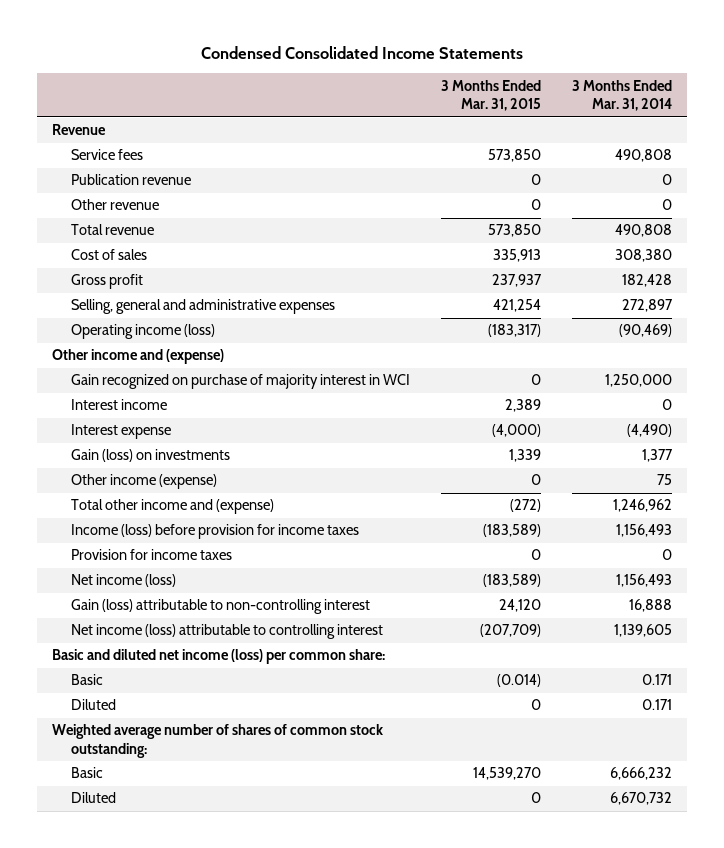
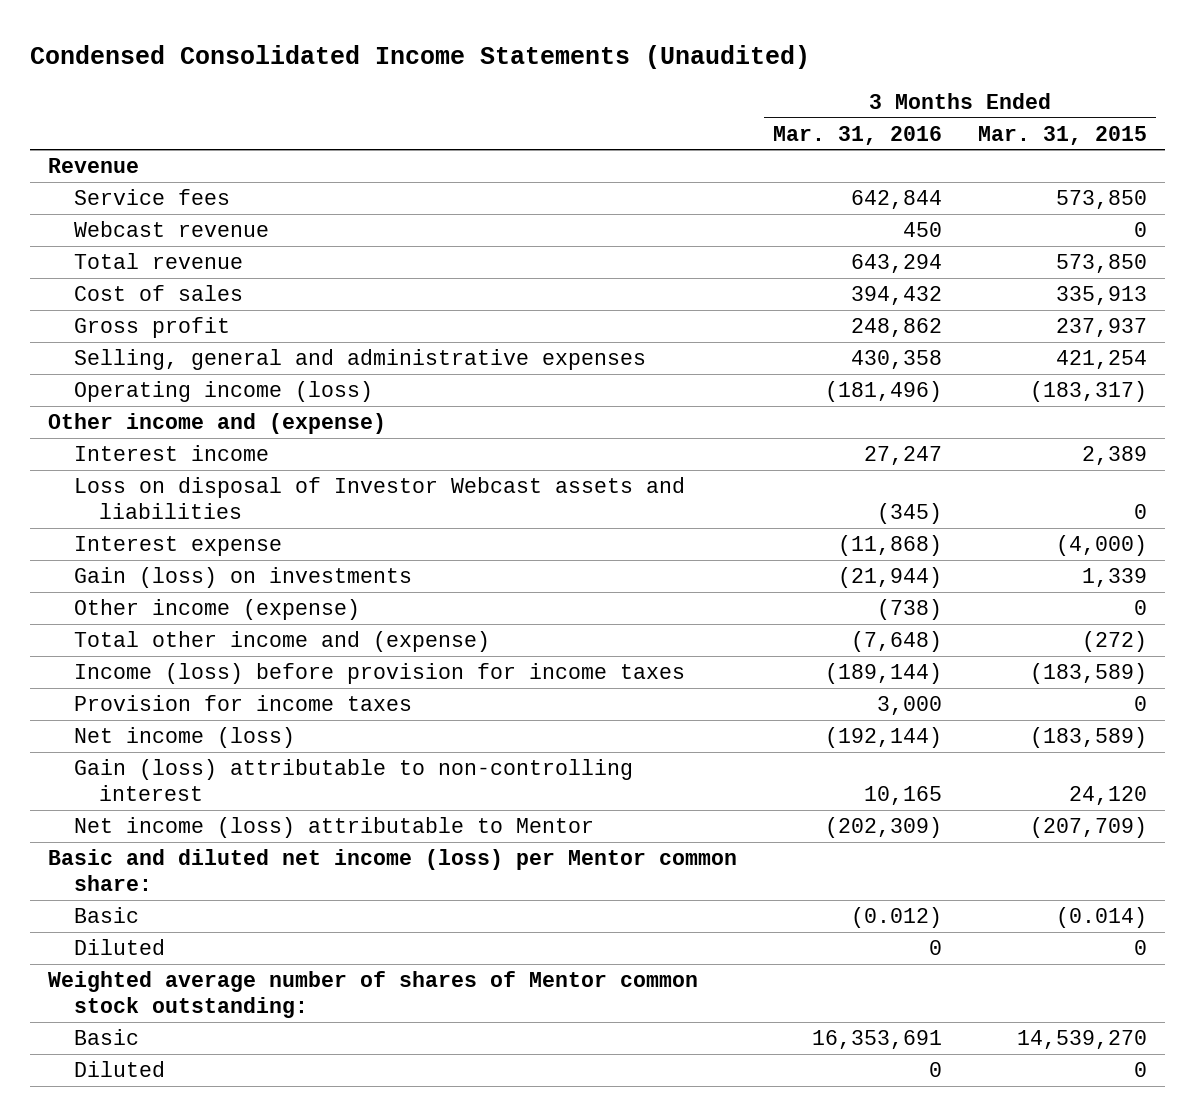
[200,45,523,59] Condensed Consolidated Income Statements -> [30,45,811,70] Condensed Consolidated Income Statements (Unaudited)
[571,79,672,112] 3 Months Ended Mar. 31, 2014 -> none
none -> [773,125,943,145] Mar. 31, 2016
[71,174,192,186] Publication revenue -> none
[71,199,160,211] Other revenue -> none
none -> [73,220,269,237] Webcast revenue
[71,374,411,390] Gain recognized on purchase of majority interest in WCI -> none
none -> [73,476,685,519] Loss on disposal of Investor Webcast assets and liabilities
[71,624,384,640] Net income (loss) attributable to controlling interest -> [73,816,594,838] Net income (loss) attributable to Mentor
[52,649,386,665] Basic and diluted net income (loss) per common share: -> [48,848,738,891] Basic and diluted net income (loss) per Mentor common share:
[52,724,384,758] Weighted average number of shares of common stock outstanding: -> [48,970,699,1018] Weighted average number of shares of Mentor common stock outstanding:

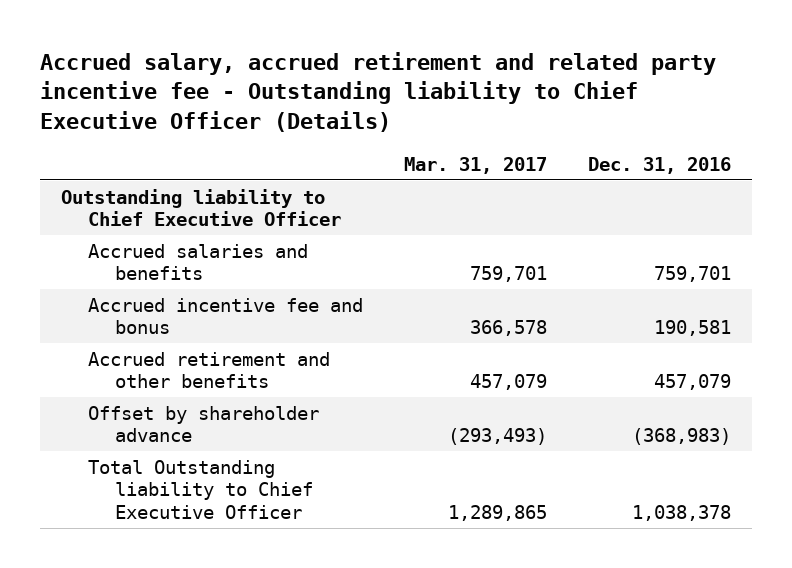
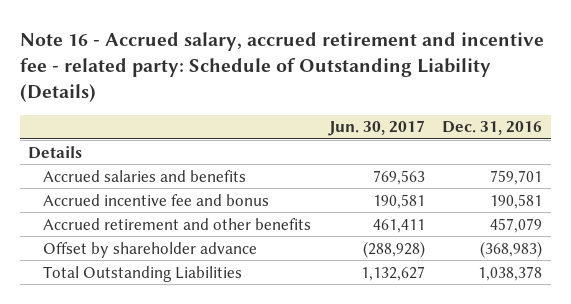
[40,51,717,132] Accrued salary, accrued retirement and related party incentive fee - Outstanding liability to Chief Executive Officer (Details) -> [19,31,544,102] Note 16 - Accrued salary, accrued retirement and incentive fee - related party: Schedule of Outstanding Liability (Details)
[404,156,548,174] Mar. 31, 2017 -> none
none -> [327,120,425,137] Jun. 30, 2017
[60,188,341,227] Outstanding liability to Chief Executive Officer -> none
none -> [28,145,83,159] Details
[87,459,313,519] Total Outstanding liability to Chief Executive Officer -> [43,265,243,282] Total Outstanding Liabilities

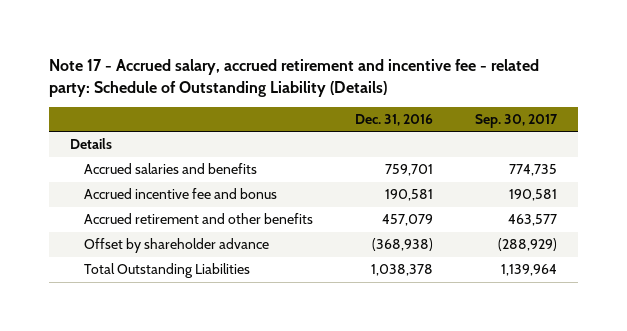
[19,31,544,102] Note 16 - Accrued salary, accrued retirement and incentive fee - related party: Schedule of Outstanding Liability (Details) -> [48,58,539,97] Note 17 - Accrued salary, accrued retirement and incentive fee - related party: Schedule of Outstanding Liability (Details)
[327,120,425,137] Jun. 30, 2017 -> none
none -> [475,113,559,128] Sep. 30, 2017
[480,240,543,258] (368,983) -> [372,238,434,252] (368,938)

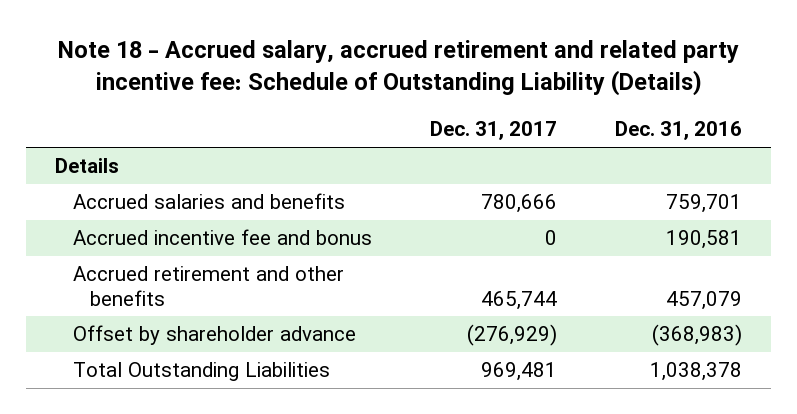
[48,58,539,97] Note 17 - Accrued salary, accrued retirement and incentive fee - related party: Schedule of Outstanding Liability (Details) -> [57,40,739,97] Note 18 - Accrued salary, accrued retirement and related party incentive fee: Schedule of Outstanding Liability (Details)
[475,113,559,128] Sep. 30, 2017 -> none
none -> [429,121,557,141] Dec. 31, 2017
[372,238,434,252] (368,938) -> [651,324,742,347] (368,983)

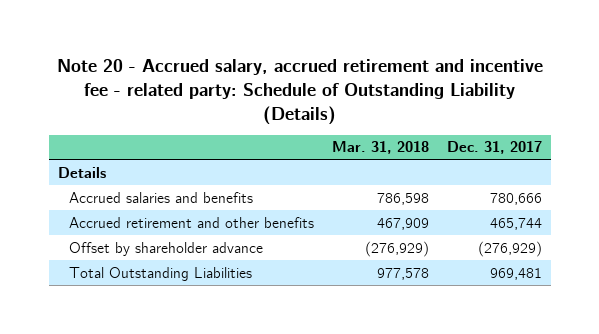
[57,40,739,97] Note 18 - Accrued salary, accrued retirement and related party incentive fee: Schedule of Outstanding Liability (Details) -> [56,59,543,125] Note 20 - Accrued salary, accrued retirement and incentive fee - related party: Schedule of Outstanding Liability (Details)
[614,121,742,141] Dec. 31, 2016 -> none
none -> [331,141,429,155] Mar. 31, 2018
[72,229,372,246] Accrued incentive fee and bonus -> none

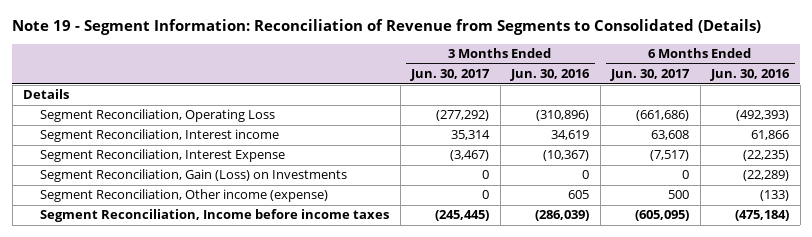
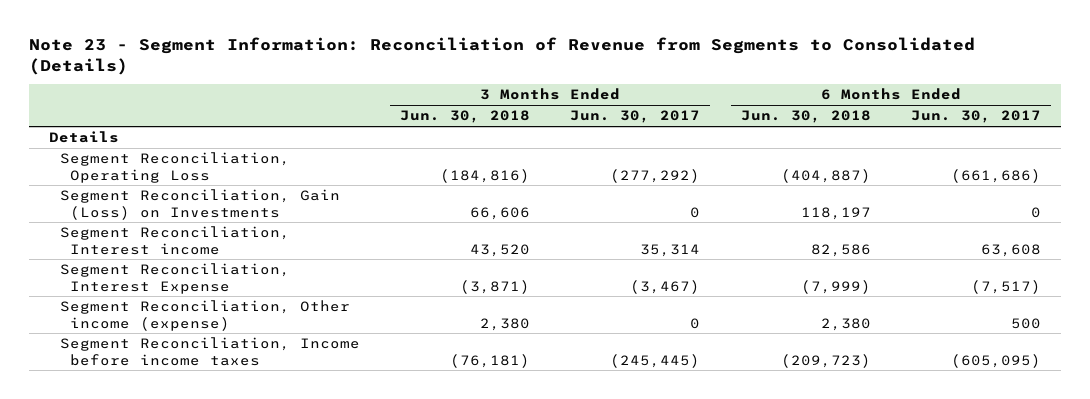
[12,19,762,36] Note 19 - Segment Information: Reconciliation of Revenue from Segments to Consolidated (Details) -> [28,36,975,75] Note 23 - Segment Information: Reconciliation of Revenue from Segments to Consolidated (Details)
[510,69,591,82] Jun. 30, 2016 -> none
[710,69,791,82] Jun. 30, 2016 -> none
none -> [399,110,530,124] Jun. 30, 2018
none -> [740,110,871,124] Jun. 30, 2018
[39,169,347,183] Segment Reconciliation, Gain (Loss) on Investments -> [59,189,340,220] Segment Reconciliation, Gain (Loss) on Investments

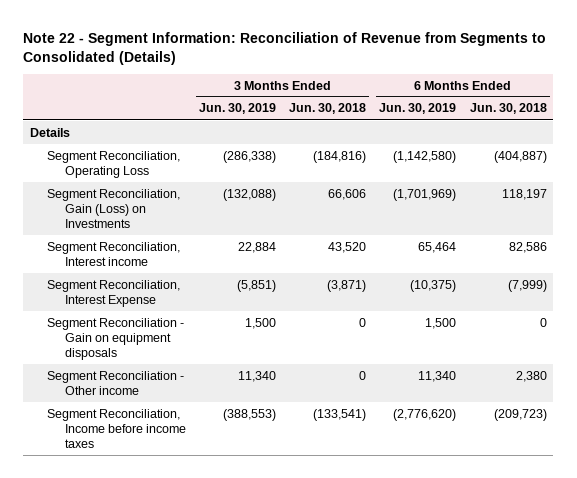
[28,36,975,75] Note 23 - Segment Information: Reconciliation of Revenue from Segments to Consolidated (Details) -> [23,31,547,65] Note 22 - Segment Information: Reconciliation of Revenue from Segments to Consolidated (Details)
[570,110,701,124] Jun. 30, 2017 -> none
[911,110,1042,124] Jun. 30, 2017 -> none
none -> [198,103,276,115] Jun. 30, 2019
none -> [379,103,457,115] Jun. 30, 2019
none -> [47,317,185,361] Segment Reconciliation - Gain on equipment disposals
[59,300,350,331] Segment Reconciliation, Other income (expense) -> [47,370,185,395] Segment Reconciliation - Other income
[479,317,530,331] 2,380 -> [359,370,367,380] 0
[449,353,530,368] (76,181) -> [313,408,367,421] (133,541)

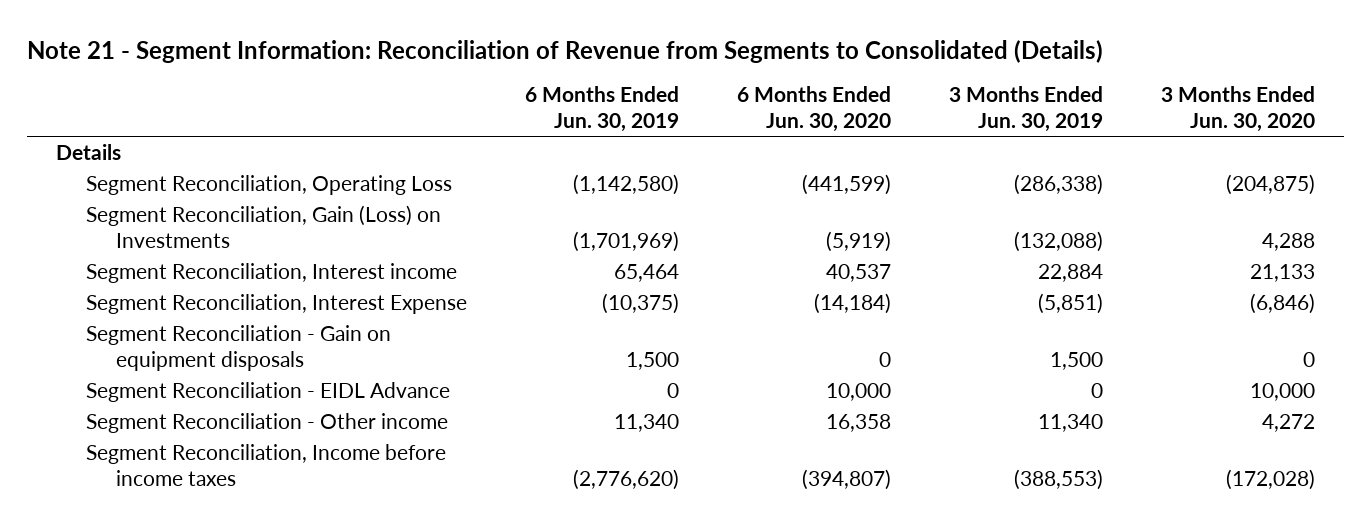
[23,31,547,65] Note 22 - Segment Information: Reconciliation of Revenue from Segments to Consolidated (Details) -> [27,39,1104,63] Note 21 - Segment Information: Reconciliation of Revenue from Segments to Consolidated (Details)
[289,103,367,115] Jun. 30, 2018 -> none
[469,103,547,115] Jun. 30, 2018 -> none
none -> [737,85,892,132] 6 Months Ended Jun. 30, 2020
none -> [1161,85,1316,132] 3 Months Ended Jun. 30, 2020
none -> [85,381,450,402] Segment Reconciliation - EIDL Advance

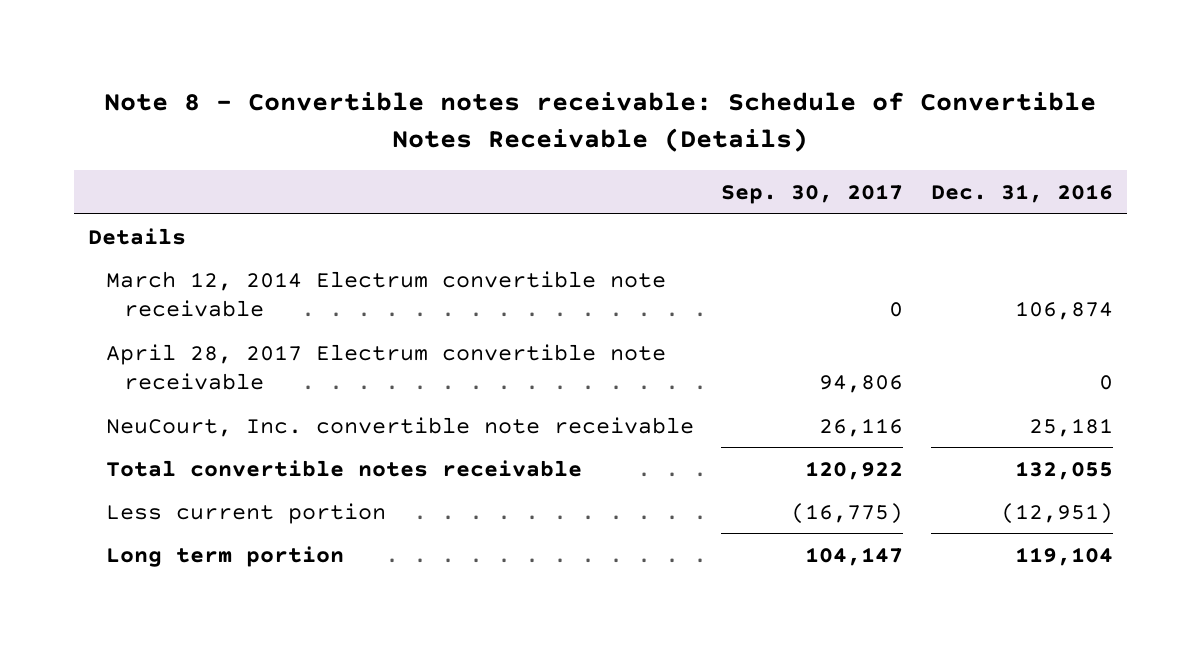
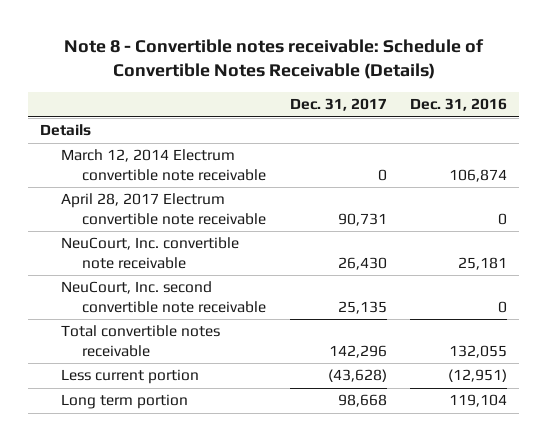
[721,184,904,205] Sep. 30, 2017 -> none
none -> [289,98,387,112] Dec. 31, 2017
none -> [61,281,266,313] NeuCourt, Inc. second convertible note receivable

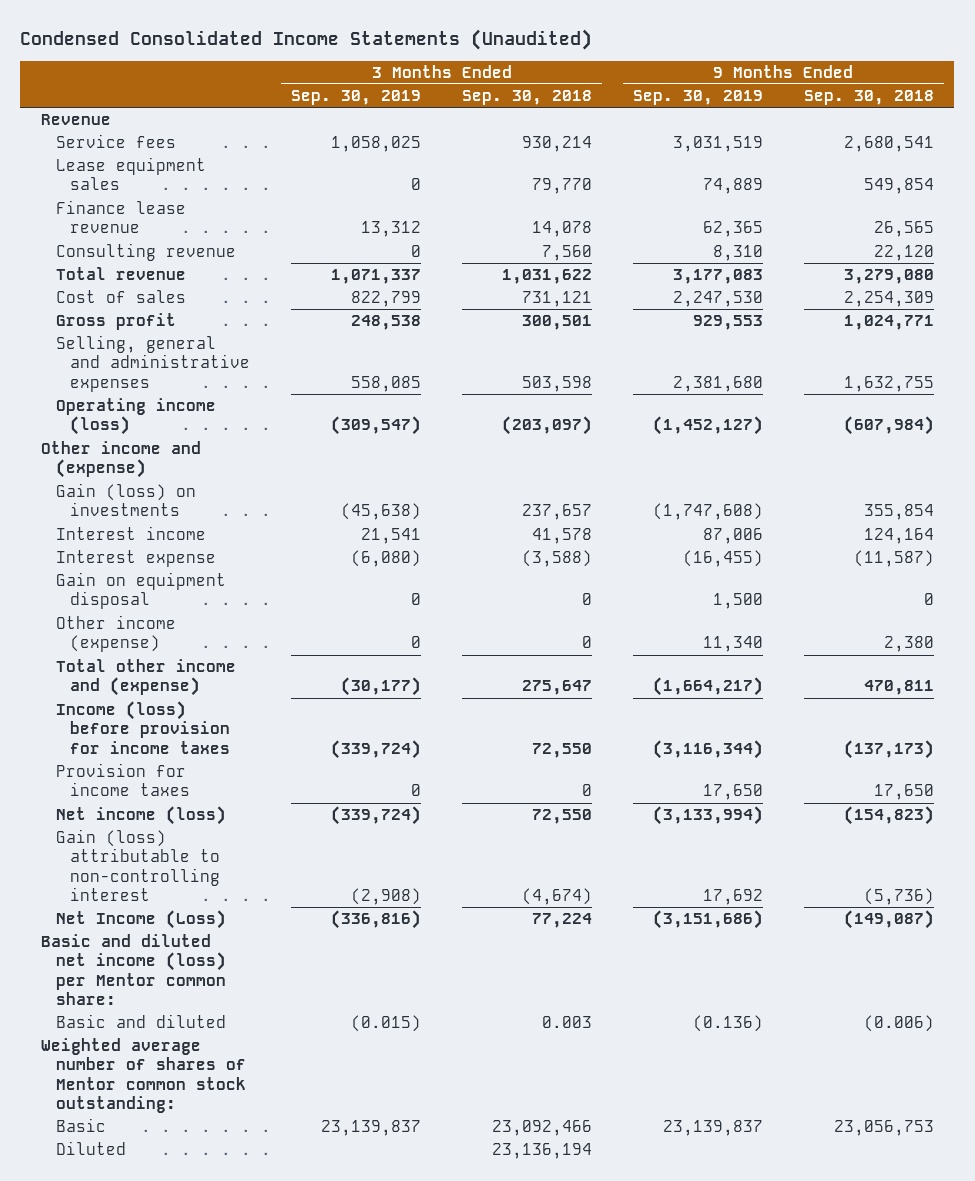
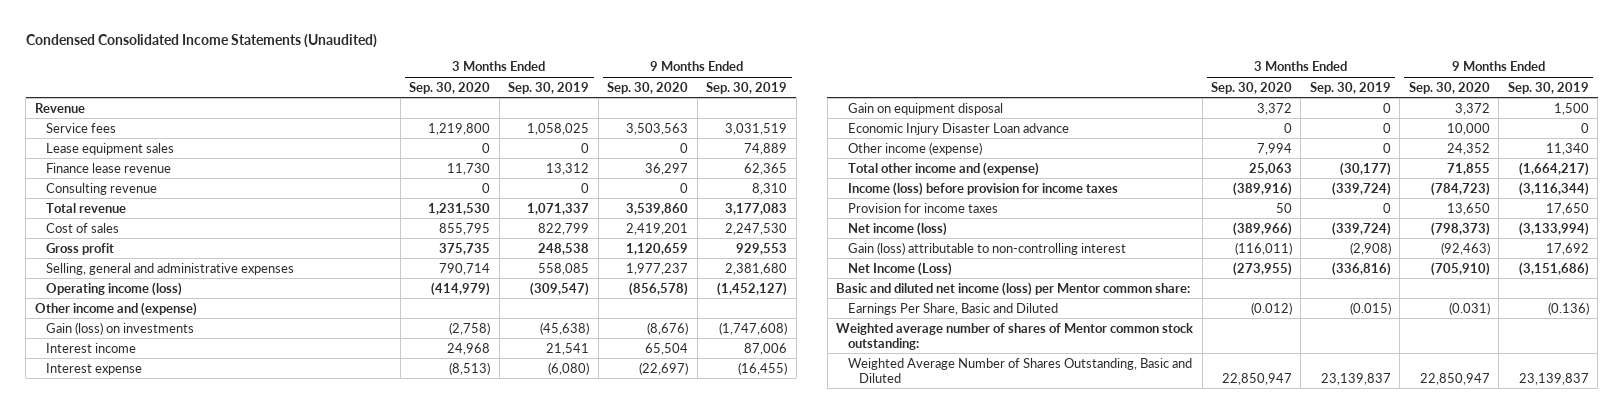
[462,90,593,106] Sep. 30, 2018 -> none
[803,90,934,106] Sep. 30, 2018 -> none
none -> [409,81,491,94] Sep. 30, 2020
none -> [607,81,689,94] Sep. 30, 2020
none -> [847,122,1069,135] Economic Injury Disaster Loan advance
[55,1014,226,1029] Basic and diluted -> [847,302,1058,315] Earnings Per Share, Basic and Diluted
[55,1141,126,1156] Diluted -> none
[55,1118,106,1133] Basic -> [847,357,1192,383] Weighted Average Number of Shares Outstanding, Basic and Diluted

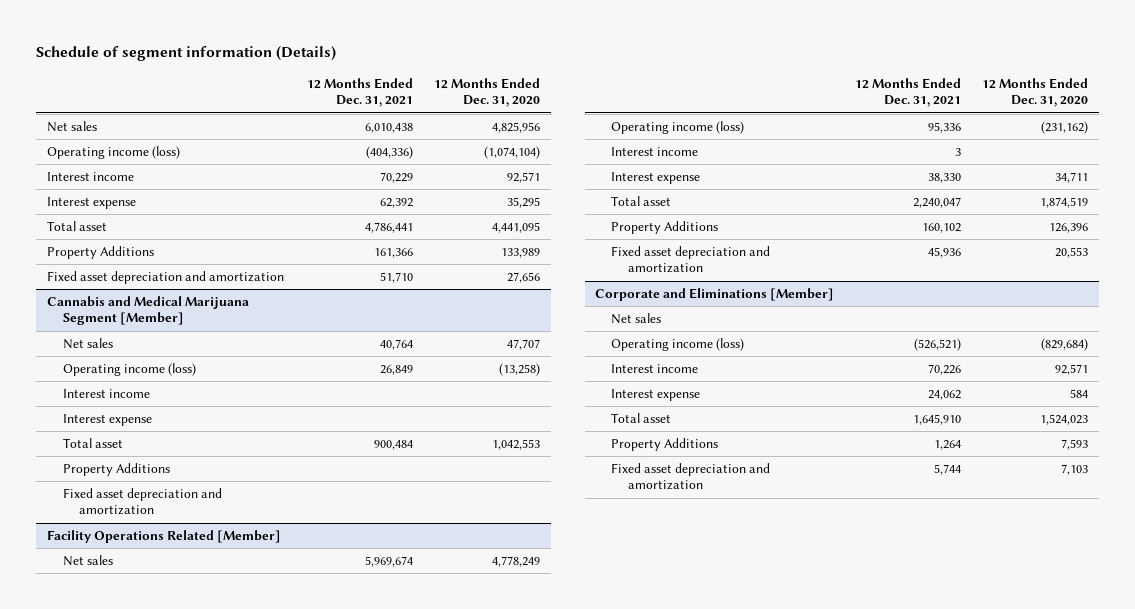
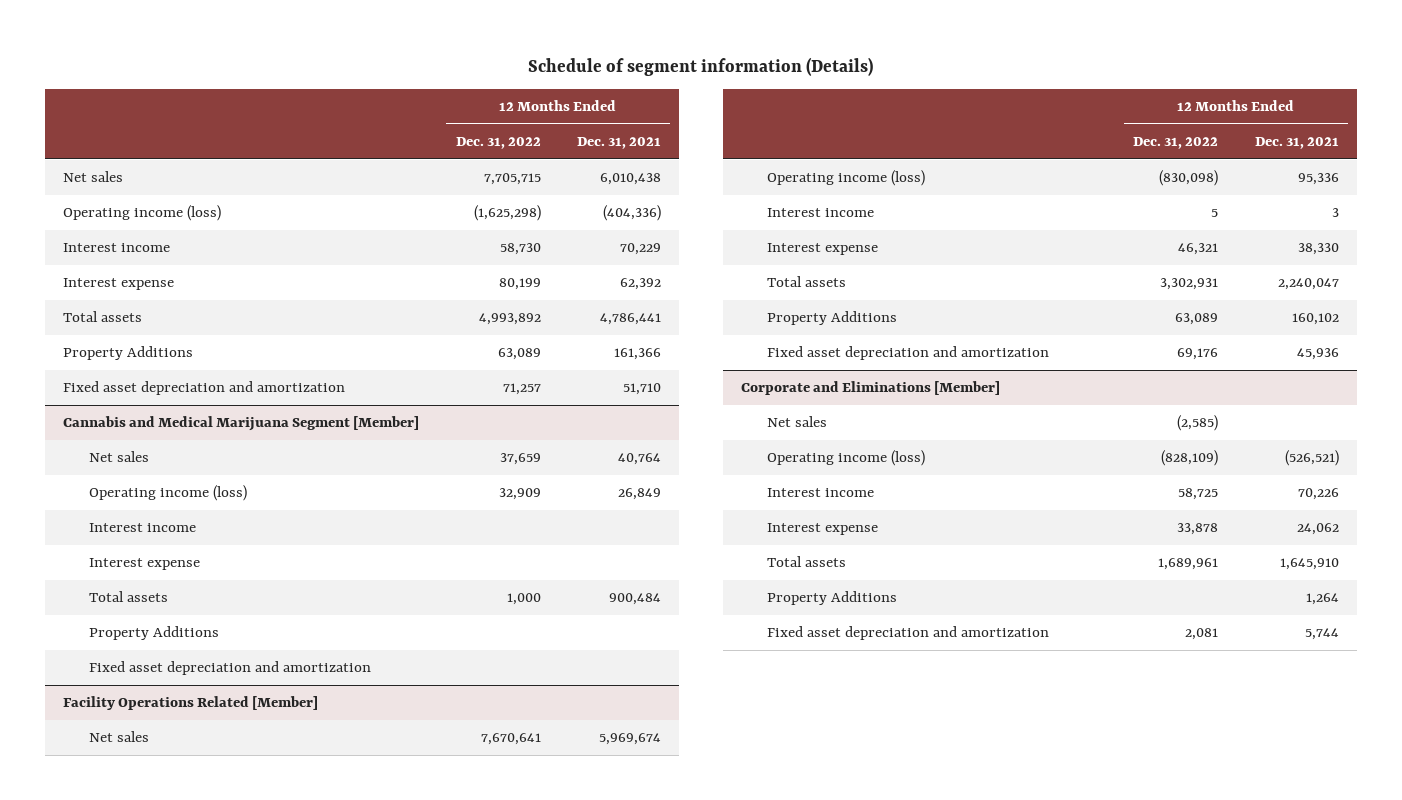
[434,78,541,108] 12 Months Ended Dec. 31, 2020 -> none
none -> [455,137,541,150] Dec. 31, 2022
[46,221,107,232] Total asset -> [63,311,143,323] Total assets
[63,438,124,449] Total asset -> [89,591,169,603] Total assets
[611,196,672,207] Total asset -> [766,276,846,288] Total assets
[611,413,672,424] Total asset -> [766,556,846,568] Total assets

